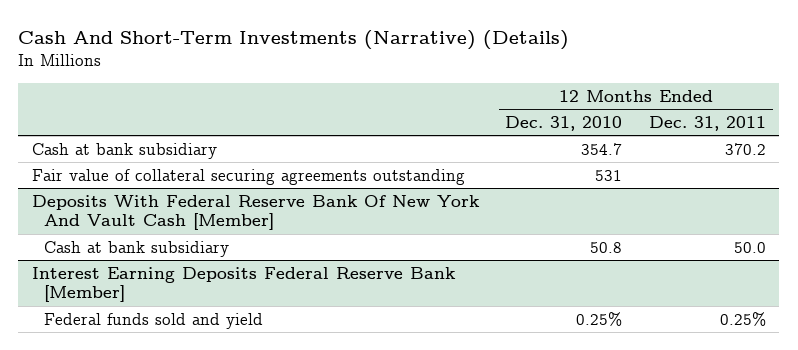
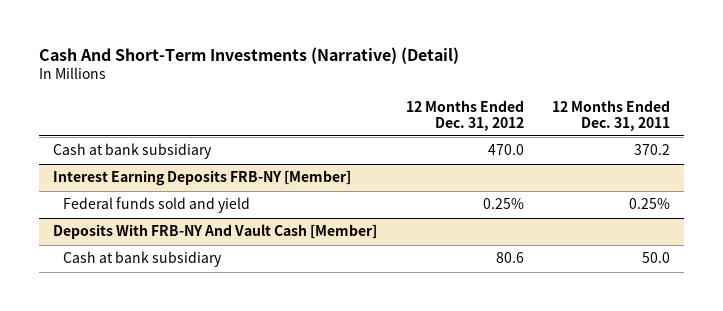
[18,30,570,51] Cash And Short-Term Investments (Narrative) (Details) -> [39,46,460,64] Cash And Short-Term Investments (Narrative) (Detail)
[505,115,623,131] Dec. 31, 2010 -> none
none -> [405,99,524,131] 12 Months Ended Dec. 31, 2012
[31,168,465,185] Fair value of collateral securing agreements outstanding -> none
[31,194,480,231] Deposits With Federal Reserve Bank Of New York And Vault Cash [Member] -> none
[44,240,230,257] Cash at bank subsidiary -> none
[31,266,456,303] Interest Earning Deposits Federal Reserve Bank [Member] -> none
none -> [53,170,352,187] Interest Earning Deposits FRB-NY [Member]
none -> [53,224,378,240] Deposits With FRB-NY And Vault Cash [Member]
none -> [63,251,223,268] Cash at bank subsidiary

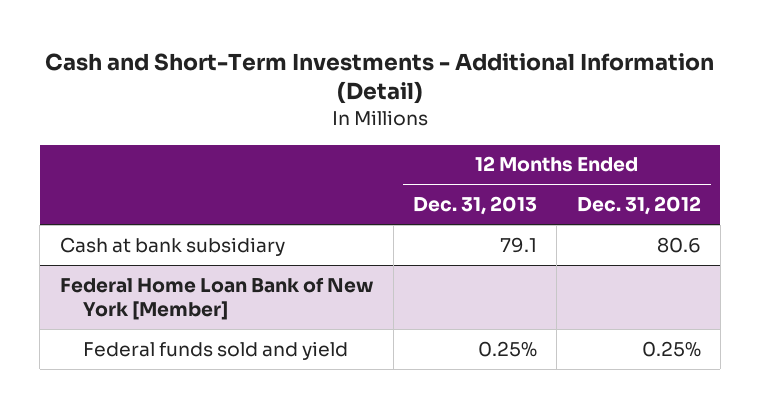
[39,46,460,64] Cash And Short-Term Investments (Narrative) (Detail) -> [45,52,715,105] Cash and Short-Term Investments - Additional Information (Detail)
[551,99,670,131] 12 Months Ended Dec. 31, 2011 -> none
none -> [413,196,538,216] Dec. 31, 2013
[53,143,213,160] Cash at bank subsidiary -> none
[53,170,352,187] Interest Earning Deposits FRB-NY [Member] -> none
[63,197,251,214] Federal funds sold and yield -> none
[53,224,378,240] Deposits With FRB-NY And Vault Cash [Member] -> none
none -> [59,276,374,321] Federal Home Loan Bank of New York [Member]
none -> [83,340,349,360] Federal funds sold and yield

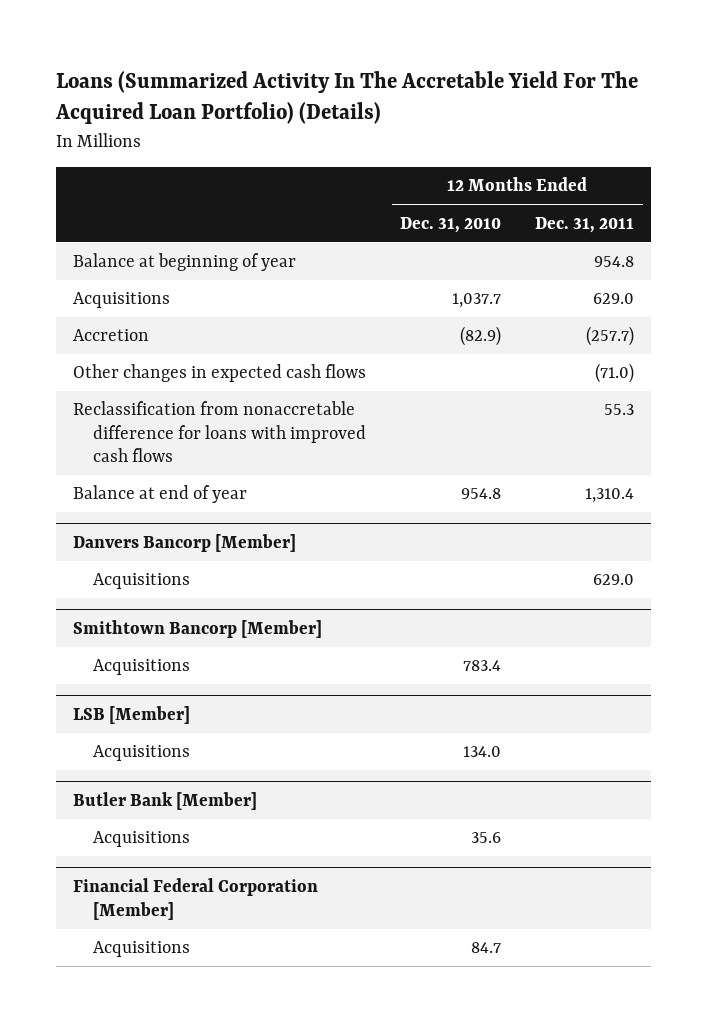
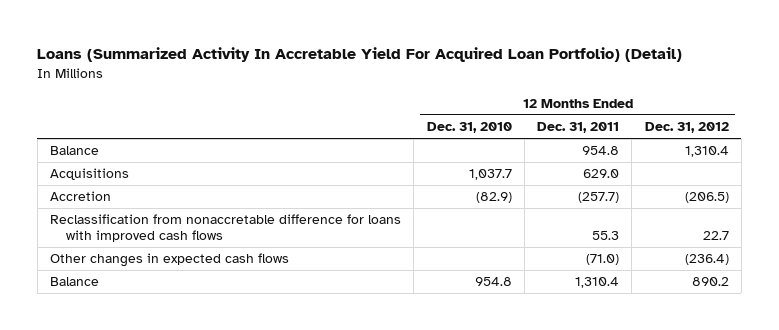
[55,70,639,125] Loans (Summarized Activity In The Accretable Yield For The Acquired Loan Portfolio) (Details) -> [37,46,683,62] Loans (Summarized Activity In Accretable Yield For Acquired Loan Portfolio) (Detail)
none -> [644,122,729,134] Dec. 31, 2012
[73,253,297,272] Balance at beginning of year -> [50,146,100,156] Balance
[73,534,297,553] Danvers Bancorp [Member] -> none
[92,573,190,590] Acquisitions -> none
[73,620,323,639] Smithtown Bancorp [Member] -> none
[92,659,190,676] Acquisitions -> none
[73,706,191,725] LSB [Member] -> none
[92,745,190,762] Acquisitions -> none
[73,792,258,811] Butler Bank [Member] -> none
[92,831,190,848] Acquisitions -> none
[73,878,319,920] Financial Federal Corporation [Member] -> none
[92,941,190,958] Acquisitions -> none
[73,364,367,383] Other changes in expected cash flows -> [50,253,290,268] Other changes in expected cash flows
[73,485,248,504] Balance at end of year -> [50,277,100,287] Balance

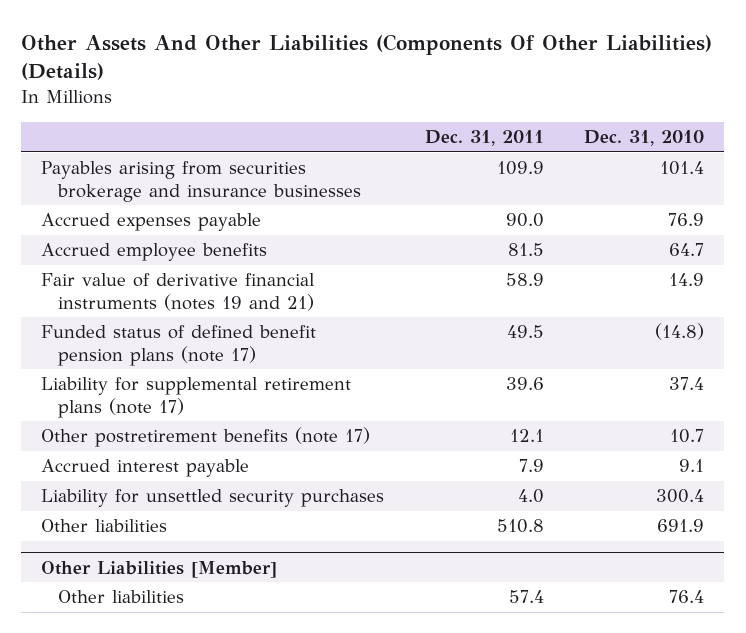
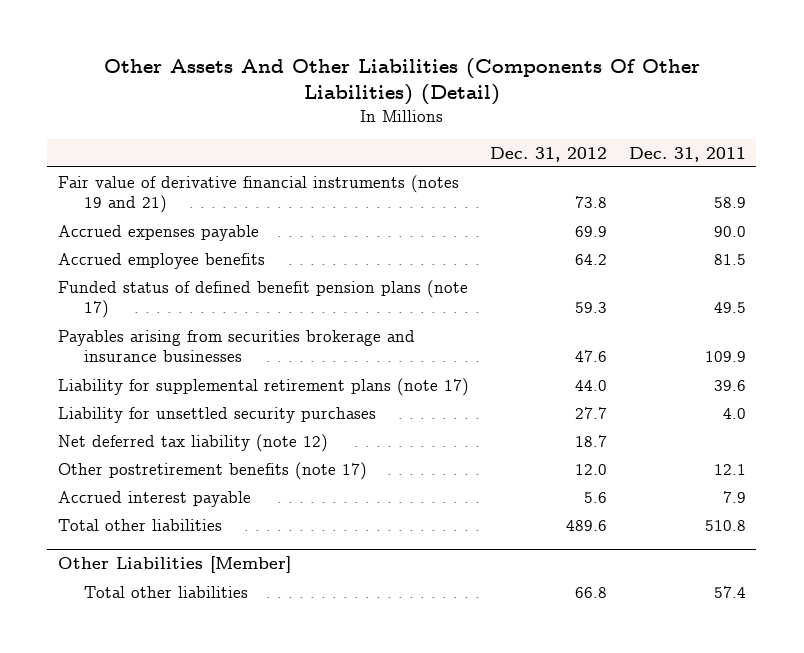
[21,33,713,81] Other Assets And Other Liabilities (Components Of Other Liabilities) (Details) -> [103,58,700,106] Other Assets And Other Liabilities (Components Of Other Liabilities) (Detail)
[584,129,705,146] Dec. 31, 2010 -> none
none -> [490,146,608,162] Dec. 31, 2012
[41,273,316,311] Fair value of derivative financial instruments (notes 19 and 21) -> [57,174,459,214] Fair value of derivative financial instruments (notes 19 and 21)
[41,161,361,202] Payables arising from securities brokerage and insurance businesses -> [57,329,415,363] Payables arising from securities brokerage and insurance businesses
[41,489,385,508] Liability for unsettled security purchases -> [57,406,376,423] Liability for unsettled security purchases
none -> [57,433,328,452] Net deferred tax liability (note 12)
[41,519,168,533] Other liabilities -> [57,518,222,531] Total other liabilities
[57,590,184,604] Other liabilities -> [84,585,249,598] Total other liabilities

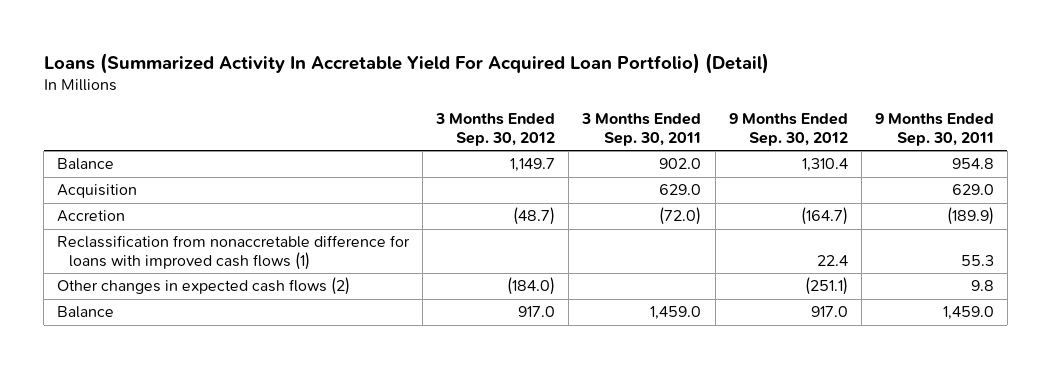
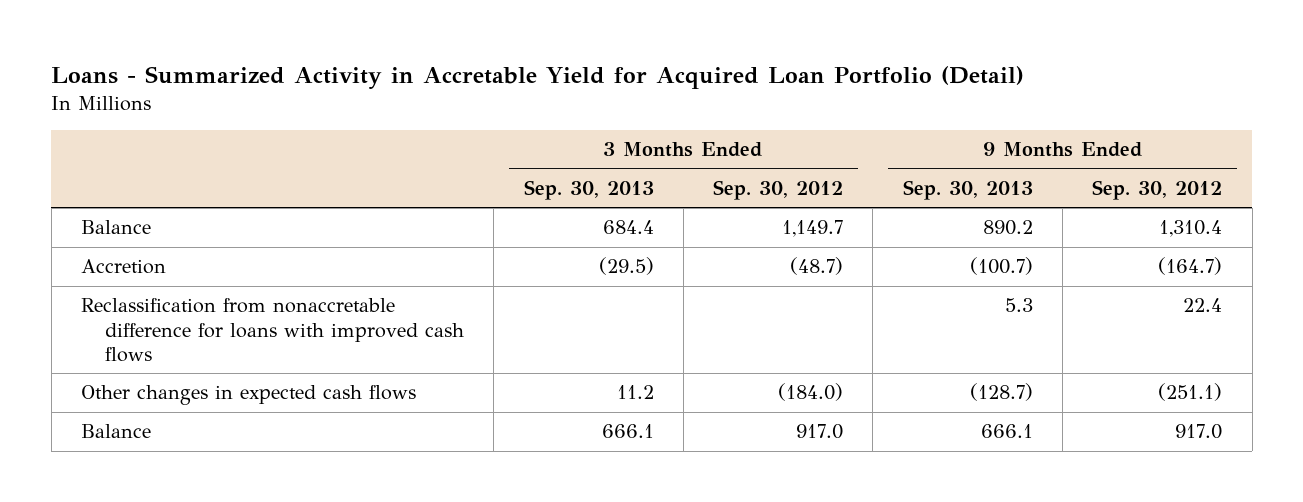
[43,52,769,74] Loans (Summarized Activity In Accretable Yield For Acquired Loan Portfolio) (Detail) -> [51,65,1025,89] Loans - Summarized Activity in Accretable Yield for Acquired Loan Portfolio (Detail)
[581,113,702,146] 3 Months Ended Sep. 30, 2011 -> none
[874,113,994,146] 9 Months Ended Sep. 30, 2011 -> none
none -> [523,180,654,201] Sep. 30, 2013
none -> [902,180,1033,201] Sep. 30, 2013
[57,184,138,199] Acquisition -> none
[57,235,411,270] Reclassification from nonaccretable difference for loans with improved cash flows (1) -> [81,298,465,362] Reclassification from nonaccretable difference for loans with improved cash flows
[57,277,351,296] Other changes in expected cash flows (2) -> [81,385,417,406] Other changes in expected cash flows

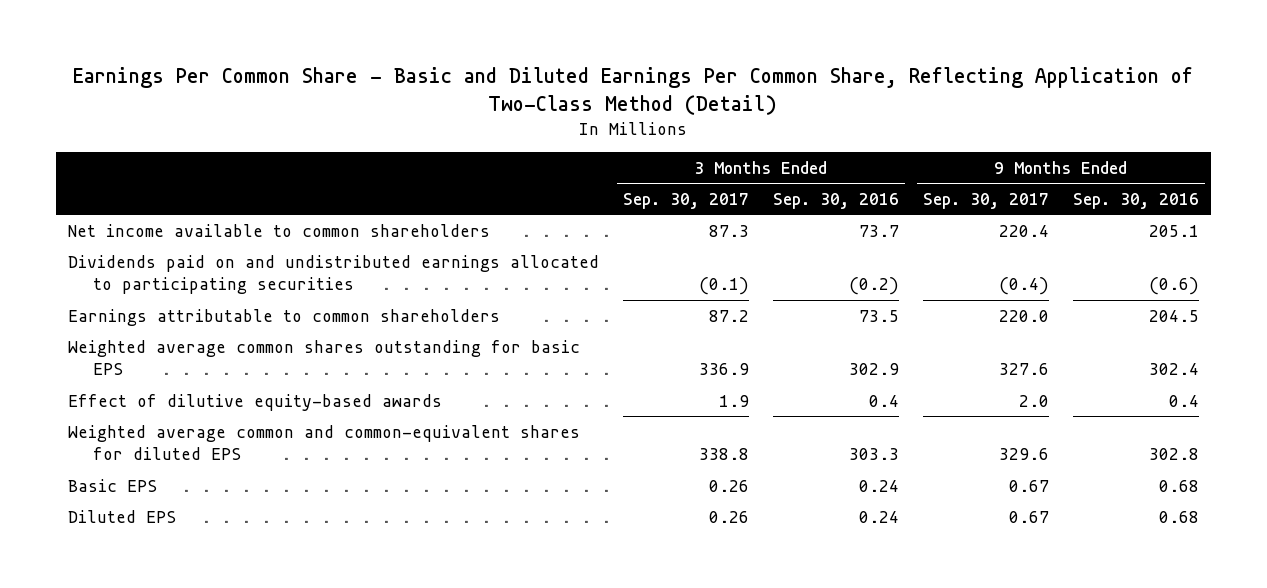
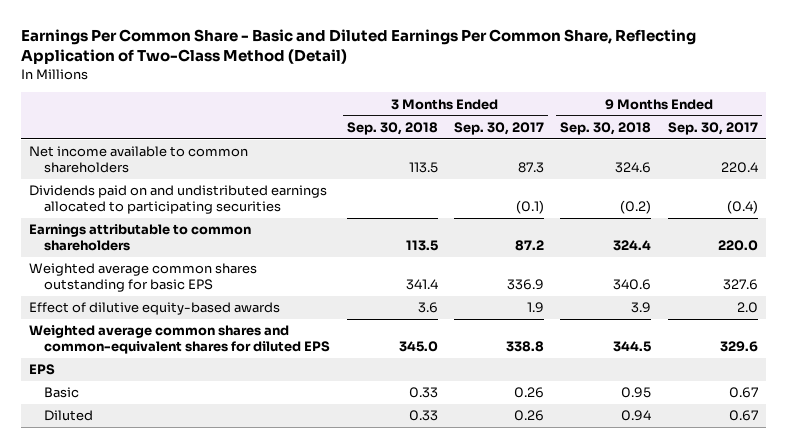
[772,192,899,209] Sep. 30, 2016 -> none
[1073,192,1200,209] Sep. 30, 2016 -> none
none -> [346,121,438,135] Sep. 30, 2018
none -> [560,121,652,135] Sep. 30, 2018
[67,424,580,461] Weighted average common and common-equivalent shares for diluted EPS -> [28,325,331,355] Weighted average common shares and common-equivalent shares for diluted EPS
none -> [28,364,55,376] EPS
[67,478,157,492] Basic EPS -> [44,387,80,399] Basic
[67,509,176,523] Diluted EPS -> [44,410,94,422] Diluted

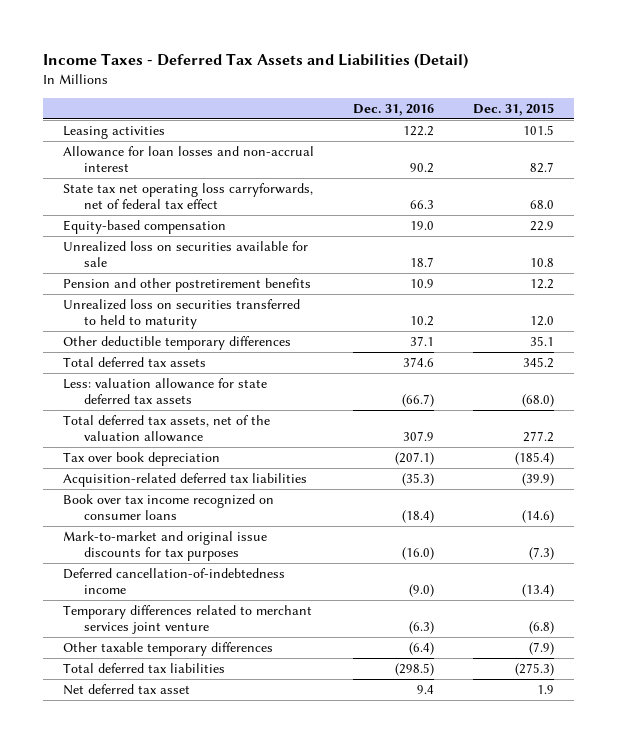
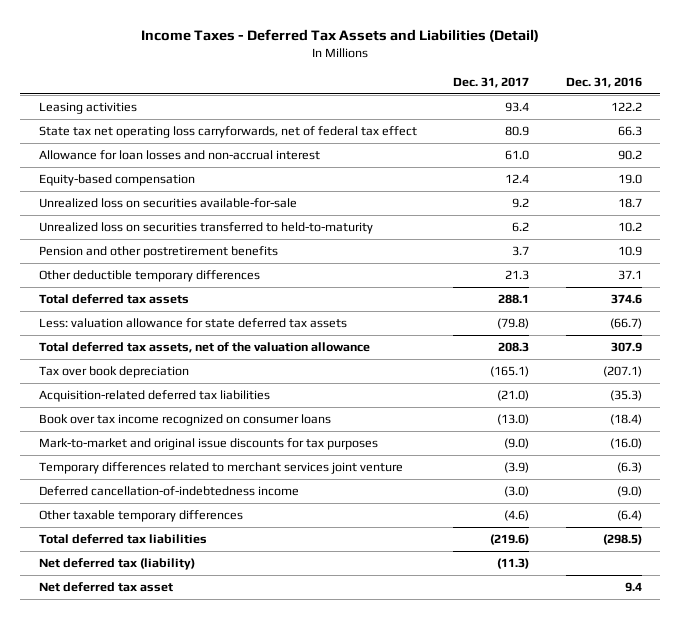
[473,102,555,116] Dec. 31, 2015 -> none
none -> [453,76,530,88] Dec. 31, 2017
[62,146,314,173] Allowance for loan losses and non-accrual interest -> [38,150,320,161] Allowance for loan losses and non-accrual interest
[62,241,308,268] Unrealized loss on securities available for sale -> [38,198,297,209] Unrealized loss on securities available-for-sale
none -> [38,222,373,235] Unrealized loss on securities transferred to held-to-maturity
[62,299,300,330] Unrealized loss on securities transferred to held to maturity -> none
[62,568,285,595] Deferred cancellation-of-indebtedness income -> [38,486,299,497] Deferred cancellation-of-indebtedness income
none -> [38,558,195,571] Net deferred tax (liability)

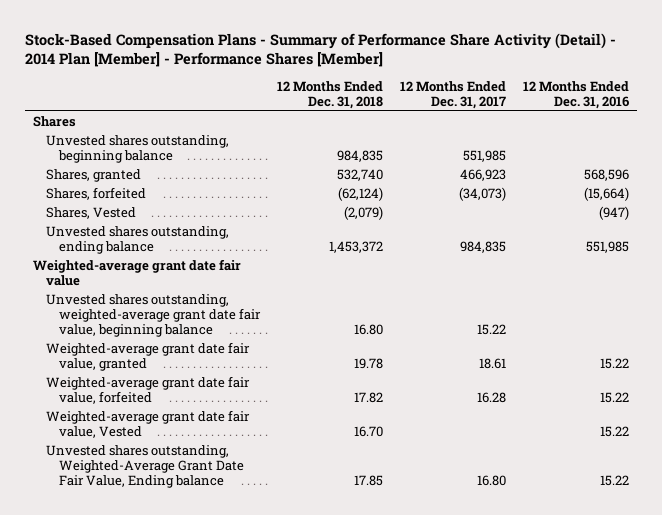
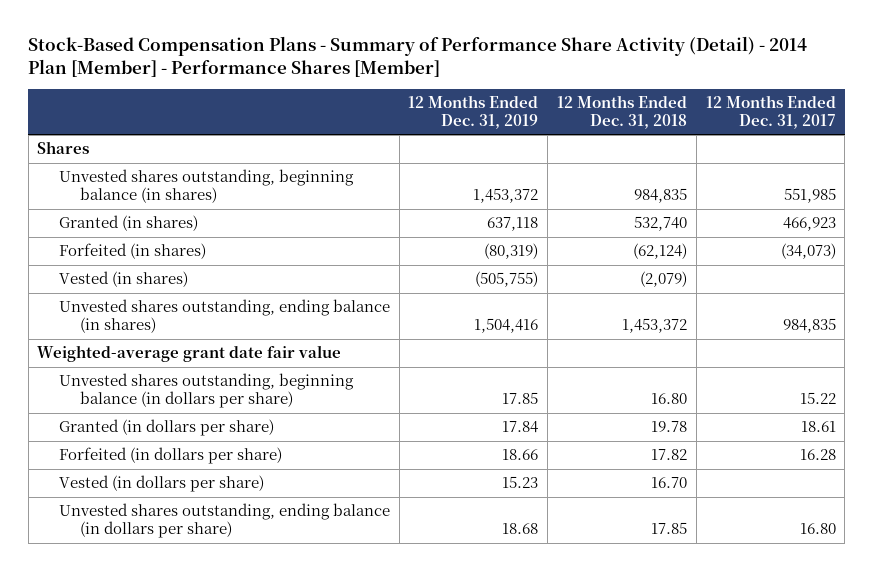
[522,81,629,110] 12 Months Ended Dec. 31, 2016 -> none
none -> [408,95,539,129] 12 Months Ended Dec. 31, 2019
[45,134,229,164] Unvested shares outstanding, beginning balance -> [58,169,354,203] Unvested shares outstanding, beginning balance (in shares)
[45,168,141,182] Shares, granted -> [58,215,198,232] Granted (in shares)
[45,186,146,200] Shares, forfeited -> [58,243,206,260] Forfeited (in shares)
[45,206,136,219] Shares, Vested -> [58,271,188,288] Vested (in shares)
[45,225,229,255] Unvested shares outstanding, ending balance -> [58,299,390,333] Unvested shares outstanding, ending balance (in shares)
[45,293,261,338] Unvested shares outstanding, weighted-average grant date fair value, beginning balance -> [58,373,354,408] Unvested shares outstanding, beginning balance (in dollars per share)
[45,341,250,372] Weighted-average grant date fair value, granted -> [58,419,274,437] Granted (in dollars per share)
[45,375,250,405] Weighted-average grant date fair value, forfeited -> [58,447,282,465] Forfeited (in dollars per share)
[45,409,250,439] Weighted-average grant date fair value, Vested -> [58,475,264,493] Vested (in dollars per share)
[45,444,244,489] Unvested shares outstanding, Weighted-Average Grant Date Fair Value, Ending balance -> [58,503,390,538] Unvested shares outstanding, ending balance (in dollars per share)

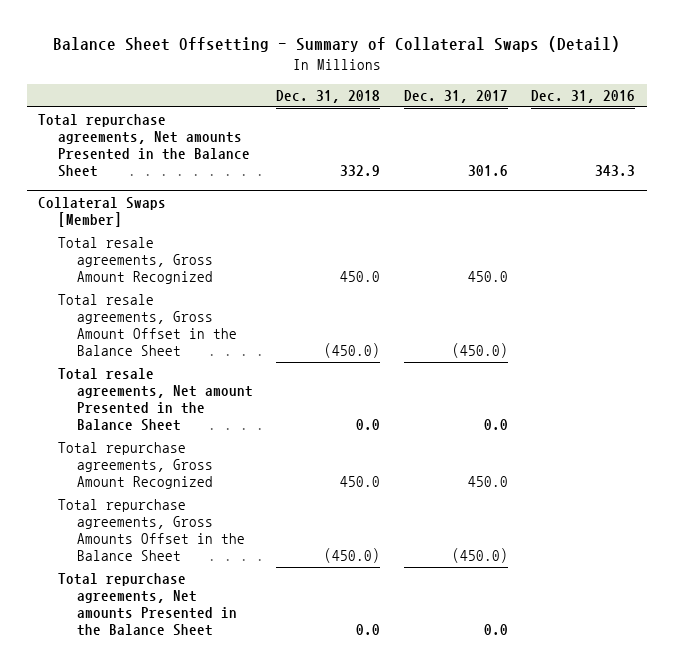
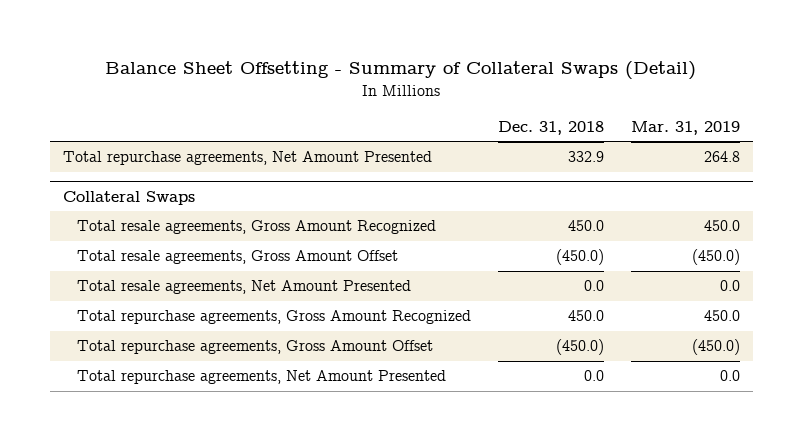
[403,89,508,103] Dec. 31, 2017 -> none
[531,89,636,103] Dec. 31, 2016 -> none
none -> [630,120,740,135] Mar. 31, 2019
[38,114,250,178] Total repurchase agreements, Net amounts Presented in the Balance Sheet -> [63,151,433,166] Total repurchase agreements, Net Amount Presented
[38,196,167,227] Collateral Swaps [Member] -> [63,190,196,205] Collateral Swaps
[57,294,237,357] Total resale agreements, Gross Amount Offset in the Balance Sheet -> [76,250,398,265] Total resale agreements, Gross Amount Offset
[57,368,253,432] Total resale agreements, Net amount Presented in the Balance Sheet -> [76,280,411,295] Total resale agreements, Net Amount Presented
[57,499,245,562] Total repurchase agreements, Gross Amounts Offset in the Balance Sheet -> [76,340,433,355] Total repurchase agreements, Gross Amount Offset
[57,573,237,637] Total repurchase agreements, Net amounts Presented in the Balance Sheet -> [76,370,446,385] Total repurchase agreements, Net Amount Presented

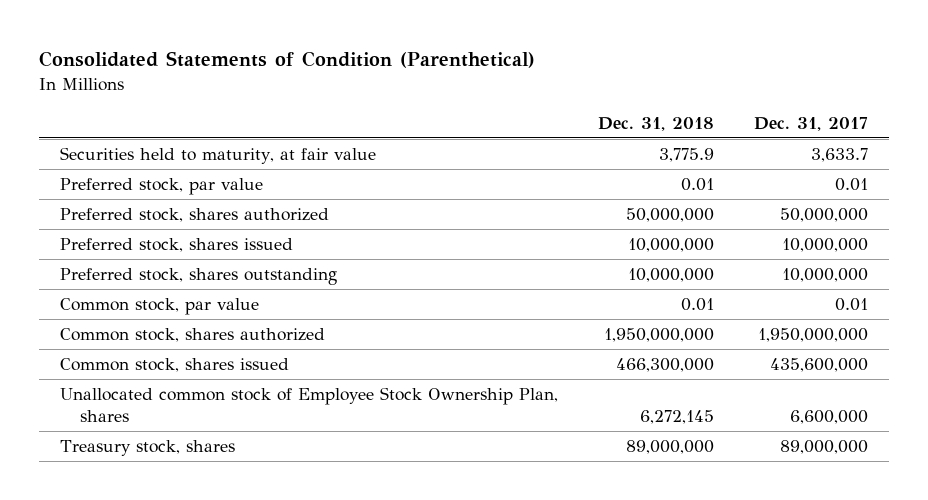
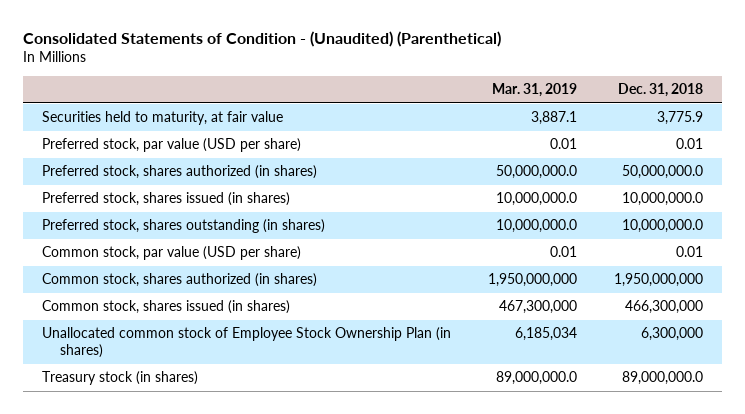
[39,51,536,69] Consolidated Statements of Condition (Parenthetical) -> [22,31,501,48] Consolidated Statements of Condition - (Unaudited) (Parenthetical)
[754,116,869,131] Dec. 31, 2017 -> none
none -> [491,83,577,98] Mar. 31, 2019
[59,178,263,196] Preferred stock, par value -> [41,138,301,153] Preferred stock, par value (USD per share)
[59,208,329,223] Preferred stock, shares authorized -> [41,165,317,180] Preferred stock, shares authorized (in shares)
[625,208,714,223] 50,000,000 -> [622,165,704,180] 50,000,000.0
[59,238,293,253] Preferred stock, shares issued -> [41,192,290,207] Preferred stock, shares issued (in shares)
[627,238,714,253] 10,000,000 -> [622,192,704,207] 10,000,000.0
[59,268,337,286] Preferred stock, shares outstanding -> [41,219,325,234] Preferred stock, shares outstanding (in shares)
[627,268,714,283] 10,000,000 -> [622,219,704,234] 10,000,000.0
[59,298,259,316] Common stock, par value -> [41,246,301,261] Common stock, par value (USD per share)
[59,328,325,343] Common stock, shares authorized -> [41,273,317,288] Common stock, shares authorized (in shares)
[59,358,289,373] Common stock, shares issued -> [41,300,290,315] Common stock, shares issued (in shares)
[59,387,558,422] Unallocated common stock of Employee Stock Ownership Plan, shares -> [41,327,451,359] Unallocated common stock of Employee Stock Ownership Plan (in shares)
[639,409,714,424] 6,272,145 -> [641,327,704,342] 6,300,000
[59,440,235,457] Treasury stock, shares -> [41,371,198,386] Treasury stock (in shares)
[625,440,714,455] 89,000,000 -> [622,371,704,386] 89,000,000.0

